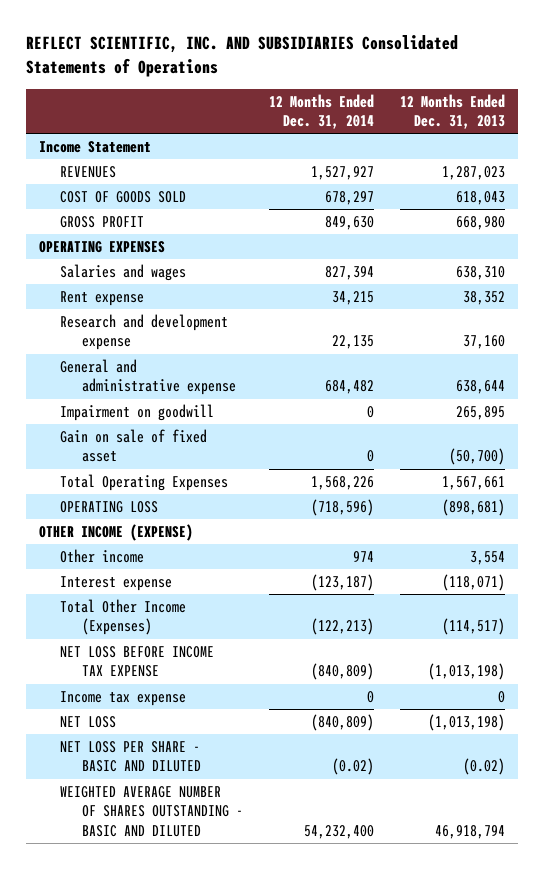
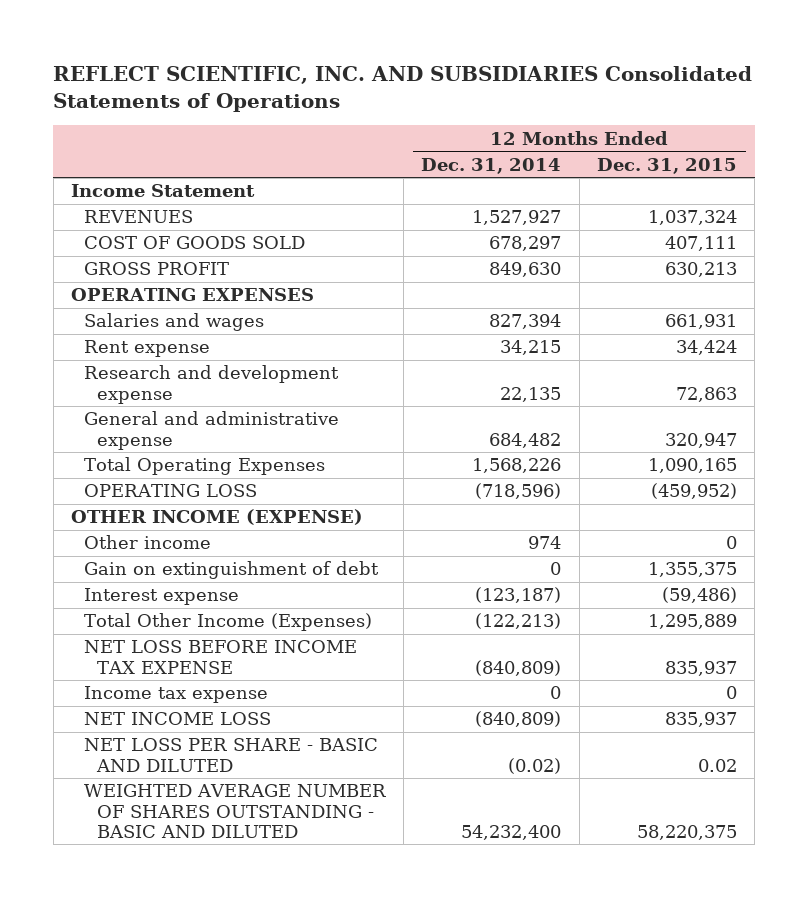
[400,93,506,129] 12 Months Ended Dec. 31, 2013 -> none
none -> [596,157,737,174] Dec. 31, 2015
[60,404,215,422] Impairment on goodwill -> none
[60,429,208,463] Gain on sale of fixed asset -> none
none -> [83,561,379,580] Gain on extinguishment of debt
[60,716,117,729] NET LOSS -> [83,712,271,726] NET INCOME LOSS

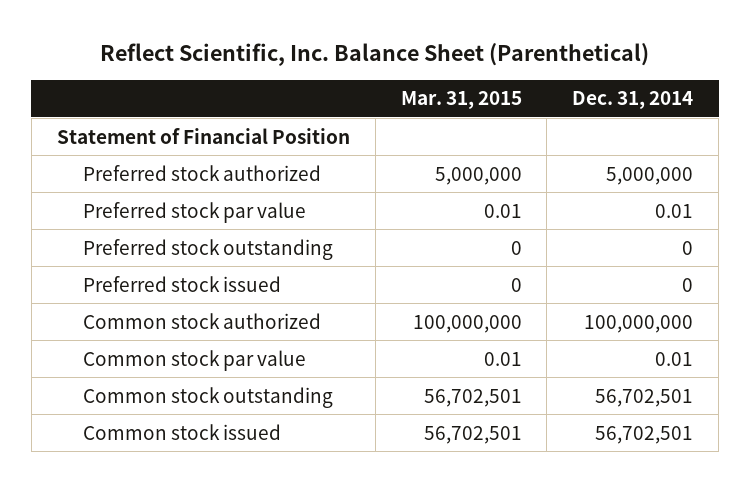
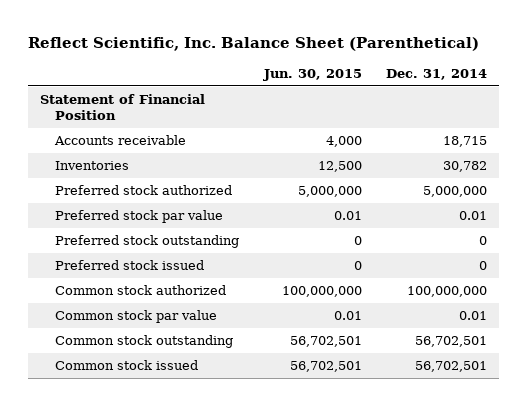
[400,91,522,110] Mar. 31, 2015 -> none
none -> [262,68,362,81] Jun. 30, 2015
none -> [54,134,187,145] Accounts receivable
none -> [55,160,130,170] Inventories

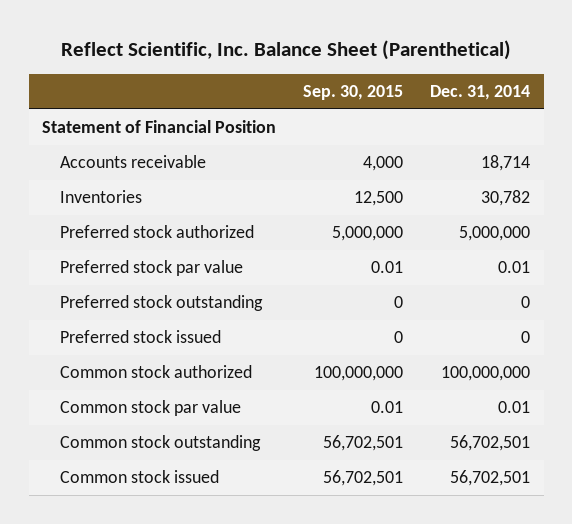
[262,68,362,81] Jun. 30, 2015 -> none
none -> [303,85,404,101] Sep. 30, 2015
[443,135,488,147] 18,715 -> [481,155,531,172] 18,714

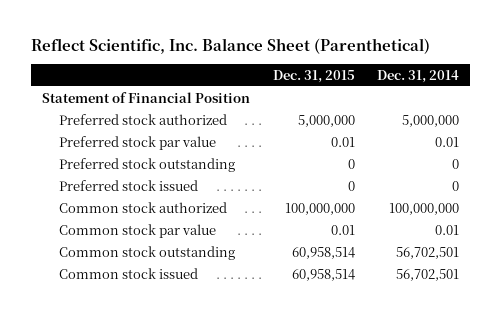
[303,85,404,101] Sep. 30, 2015 -> none
none -> [272,69,355,83] Dec. 31, 2015
[59,155,206,169] Accounts receivable -> none
[59,190,142,204] Inventories -> none

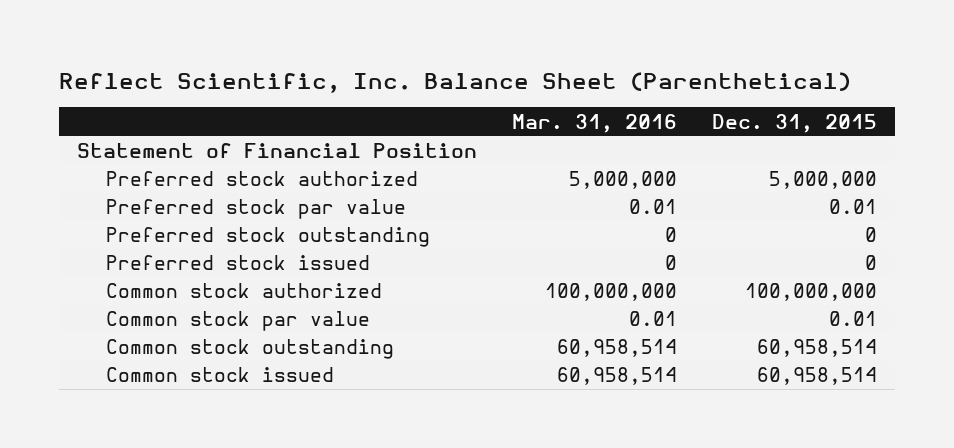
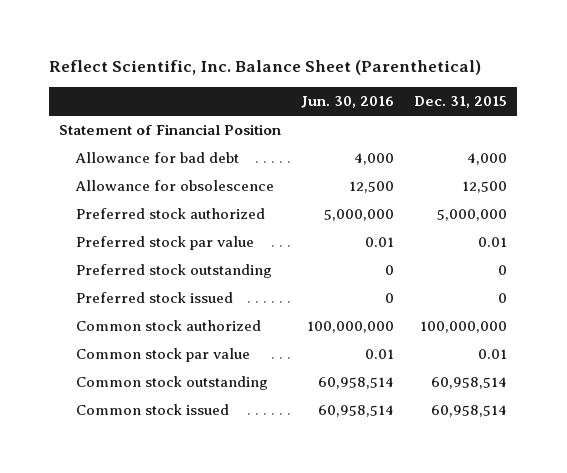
[512,113,678,133] Mar. 31, 2016 -> none
none -> [301,96,395,109] Jun. 30, 2016
none -> [74,152,239,164] Allowance for bad debt
none -> [74,180,274,192] Allowance for obsolescence

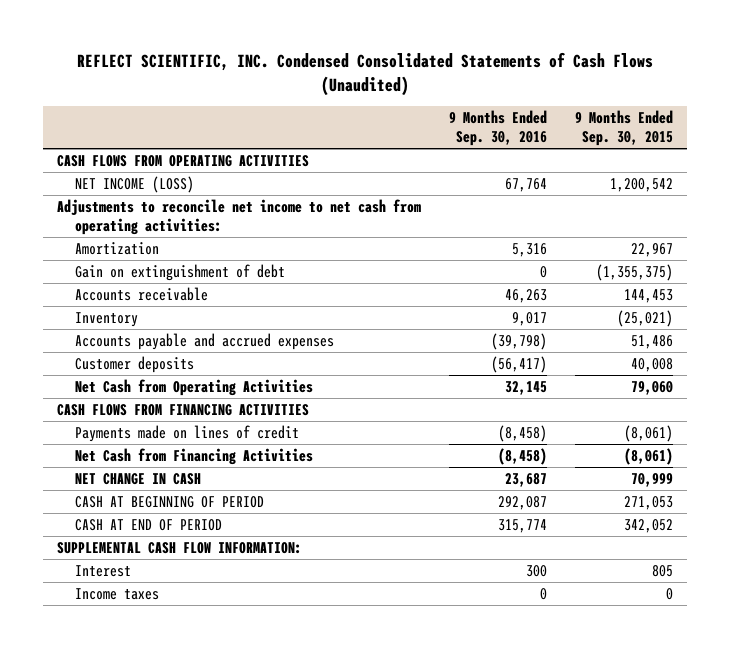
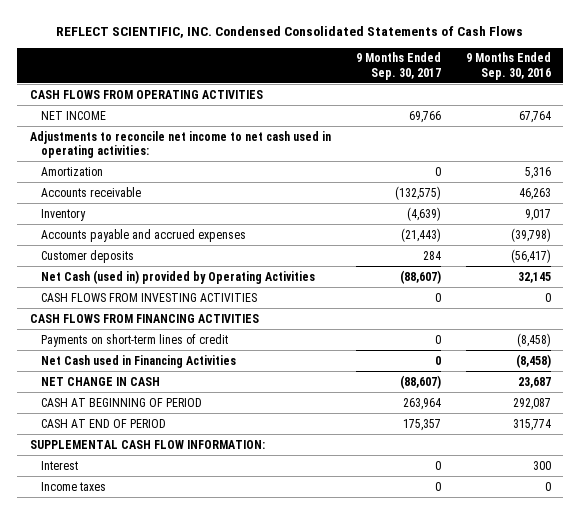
[76,51,653,96] REFLECT SCIENTIFIC, INC. Condensed Consolidated Statements of Cash Flows (Unaudited) -> [56,25,524,38] REFLECT SCIENTIFIC, INC. Condensed Consolidated Statements of Cash Flows
[574,110,673,146] 9 Months Ended Sep. 30, 2015 -> none
none -> [355,52,441,80] 9 Months Ended Sep. 30, 2017
[74,176,194,194] NET INCOME (LOSS) -> [40,110,106,120] NET INCOME
[57,199,422,235] Adjustments to reconcile net income to net cash from operating activities: -> [29,130,331,159] Adjustments to reconcile net income to net cash used in operating activities:
[74,264,285,282] Gain on extinguishment of debt -> none
[74,379,313,397] Net Cash from Operating Activities -> [40,269,315,284] Net Cash (used in) provided by Operating Activities
none -> [40,292,257,302] CASH FLOWS FROM INVESTING ACTIVITIES
[74,425,299,443] Payments made on lines of credit -> [40,333,228,347] Payments on short-term lines of credit
[74,448,313,466] Net Cash from Financing Activities -> [40,354,236,368] Net Cash used in Financing Activities

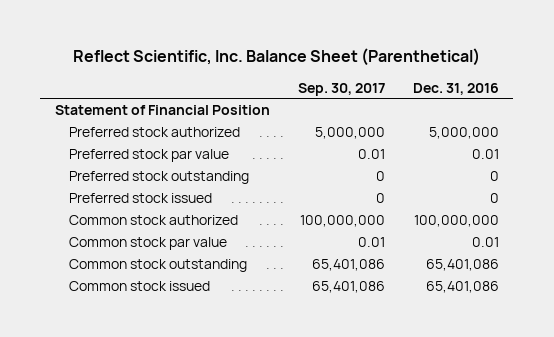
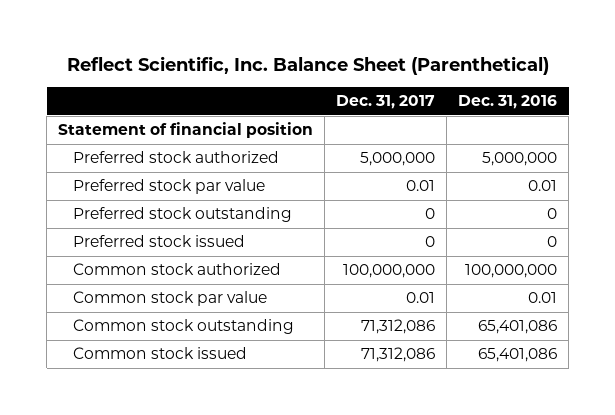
[297,82,385,96] Sep. 30, 2017 -> none
none -> [336,95,436,110] Dec. 31, 2017
[54,105,270,116] Statement of Financial Position -> [58,122,314,139] Statement of financial position

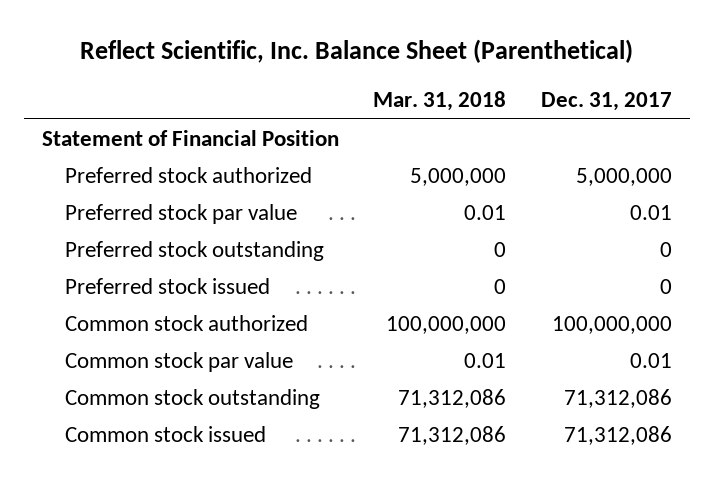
[458,95,558,110] Dec. 31, 2016 -> none
none -> [373,91,507,112] Mar. 31, 2018
[58,122,314,139] Statement of financial position -> [41,129,339,146] Statement of Financial Position

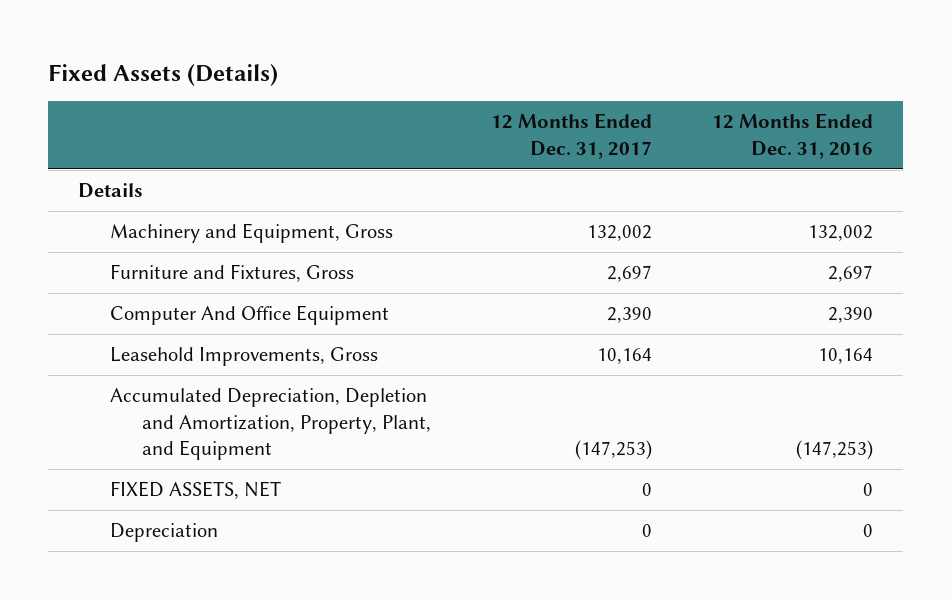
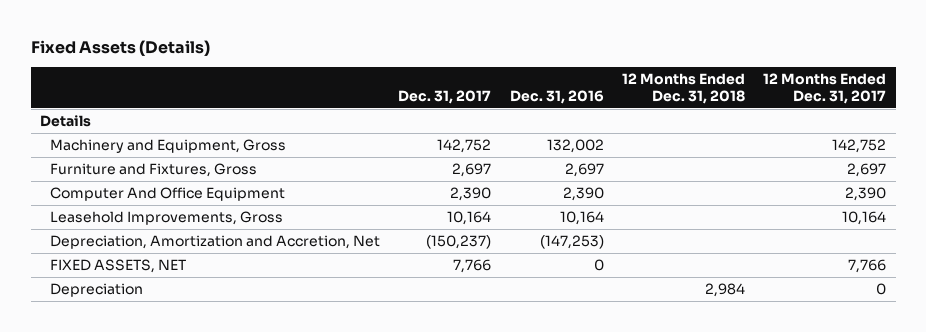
[712,113,874,159] 12 Months Ended Dec. 31, 2016 -> none
none -> [398,90,492,105] Dec. 31, 2017
none -> [509,90,604,105] Dec. 31, 2016
none -> [622,72,746,105] 12 Months Ended Dec. 31, 2018
[587,225,653,242] 132,002 -> [832,139,887,154] 142,752
[110,388,432,461] Accumulated Depreciation, Depletion and Amortization, Property, Plant, and Equipment -> none
none -> [49,235,380,250] Depreciation, Amortization and Accretion, Net
[642,483,653,497] 0 -> [848,259,887,274] 7,766

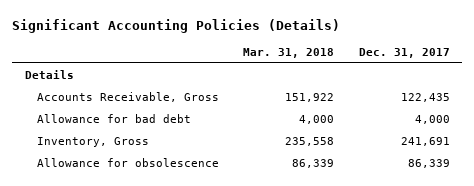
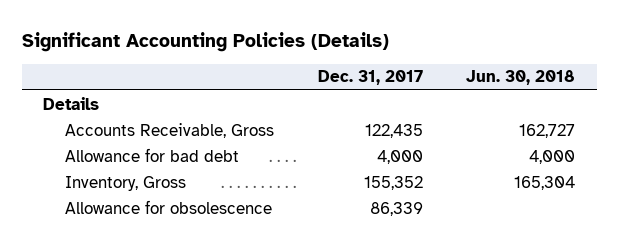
[243,47,335,58] Mar. 31, 2018 -> none
none -> [466,70,576,86] Jun. 30, 2018
[400,136,450,146] 241,691 -> [363,175,423,190] 155,352

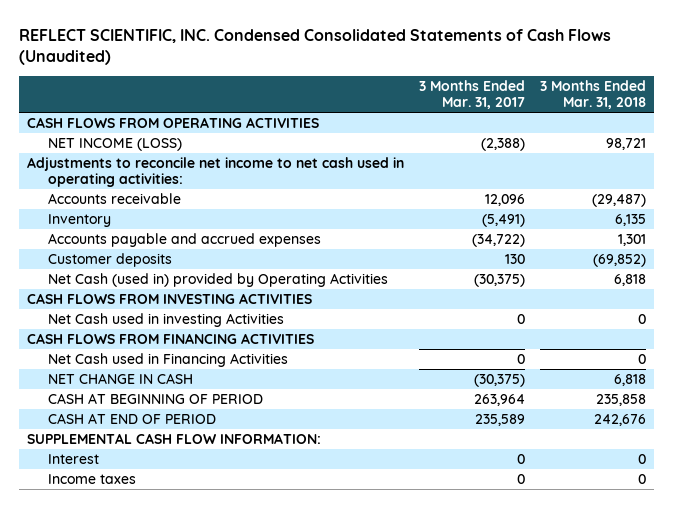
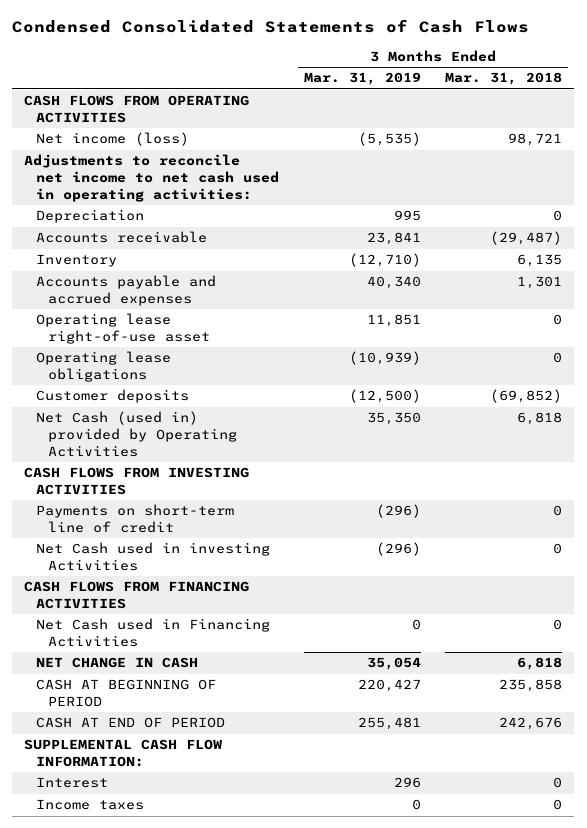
[19,28,612,65] REFLECT SCIENTIFIC, INC. Condensed Consolidated Statements of Cash Flows (Unaudited) -> [12,19,530,34] Condensed Consolidated Statements of Cash Flows
[419,79,526,109] 3 Months Ended Mar. 31, 2017 -> none
none -> [303,72,421,86] Mar. 31, 2019
[47,137,182,151] NET INCOME (LOSS) -> [36,132,190,147] Net income (loss)
none -> [36,209,145,224] Depreciation
none -> [36,313,211,345] Operating lease right-of-use asset
none -> [36,351,172,383] Operating lease obligations
none -> [36,504,235,534] Payments on short-term line of credit

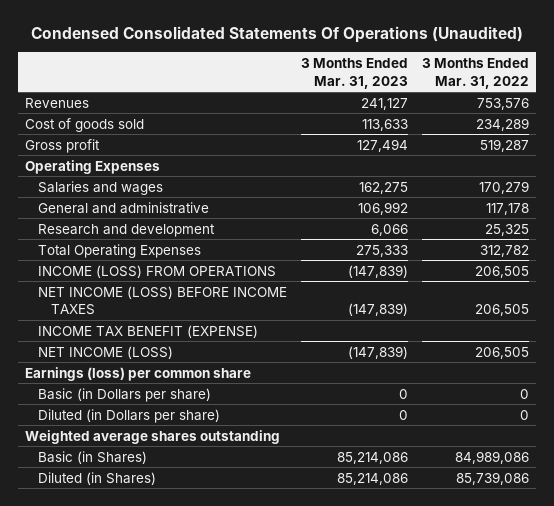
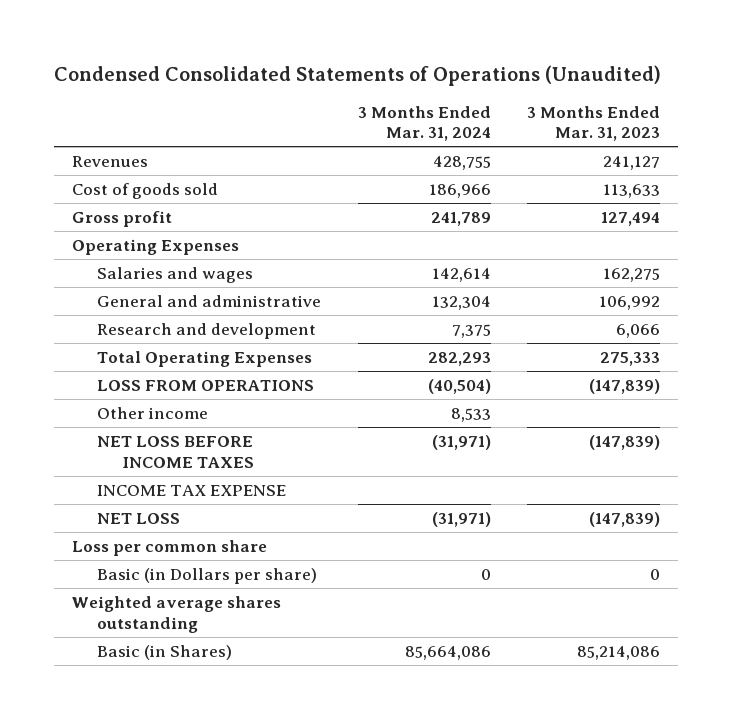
[31,25,524,43] Condensed Consolidated Statements Of Operations (Unaudited) -> [53,64,661,86] Condensed Consolidated Statements of Operations (Unaudited)
[422,58,530,89] 3 Months Ended Mar. 31, 2022 -> none
none -> [357,105,491,142] 3 Months Ended Mar. 31, 2024
[37,264,276,278] INCOME (LOSS) FROM OPERATIONS -> [97,380,315,392] LOSS FROM OPERATIONS
none -> [97,407,209,420] Other income
[37,285,287,316] NET INCOME (LOSS) BEFORE INCOME TAXES -> [97,436,255,468] NET LOSS BEFORE INCOME TAXES
[37,324,258,338] INCOME TAX BENEFIT (EXPENSE) -> [97,485,287,497] INCOME TAX EXPENSE
[37,345,173,359] NET INCOME (LOSS) -> [97,513,181,525] NET LOSS
[24,366,251,381] Earnings (loss) per common share -> [72,540,268,557] Loss per common share
[37,408,220,423] Diluted (in Dollars per share) -> none
[37,471,156,485] Diluted (in Shares) -> none

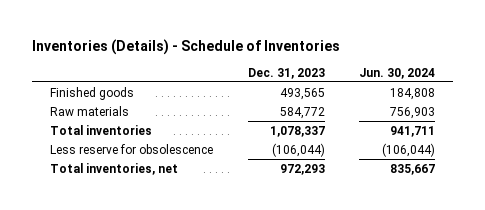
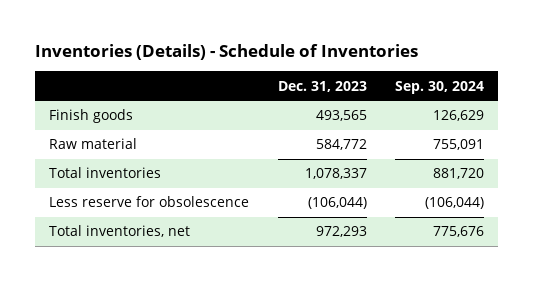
[359,67,436,79] Jun. 30, 2024 -> none
none -> [395,80,485,94] Sep. 30, 2024
[49,86,134,100] Finished goods -> [49,109,134,124] Finish goods
[49,105,129,116] Raw materials -> [49,138,138,150] Raw material

